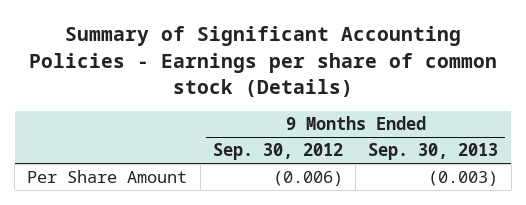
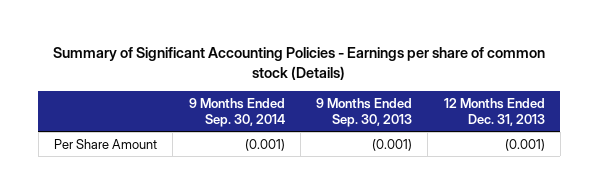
[212,143,343,161] Sep. 30, 2012 -> none
none -> [188,97,285,127] 9 Months Ended Sep. 30, 2014
none -> [443,97,545,126] 12 Months Ended Dec. 31, 2013
[428,171,499,187] (0.003) -> [372,138,413,151] (0.001)

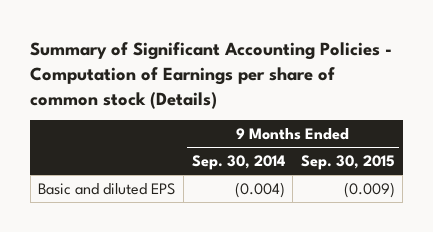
[53,47,546,81] Summary of Significant Accounting Policies - Earnings per share of common stock (Details) -> [30,41,393,109] Summary of Significant Accounting Policies - Computation of Earnings per share of common stock (Details)
[316,97,413,127] 9 Months Ended Sep. 30, 2013 -> none
[443,97,545,126] 12 Months Ended Dec. 31, 2013 -> none
none -> [300,155,395,171] Sep. 30, 2015
[54,138,158,149] Per Share Amount -> none
none -> [38,182,176,195] Basic and diluted EPS

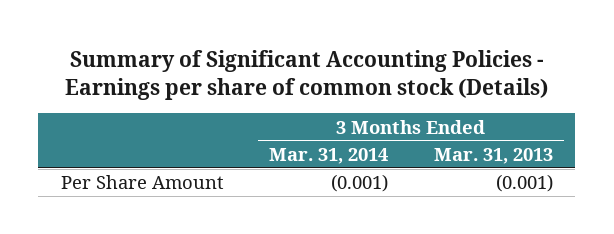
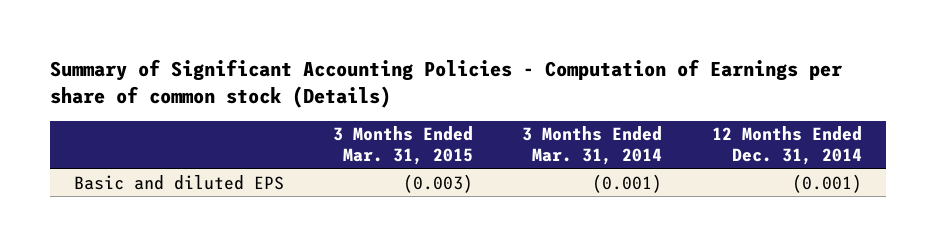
[64,49,548,101] Summary of Significant Accounting Policies - Earnings per share of common stock (Details) -> [49,59,843,109] Summary of Significant Accounting Policies - Computation of Earnings per share of common stock (Details)
[433,147,553,164] Mar. 31, 2013 -> none
none -> [333,126,474,165] 3 Months Ended Mar. 31, 2015
none -> [711,126,862,165] 12 Months Ended Dec. 31, 2014
[60,175,224,190] Per Share Amount -> [74,174,285,190] Basic and diluted EPS

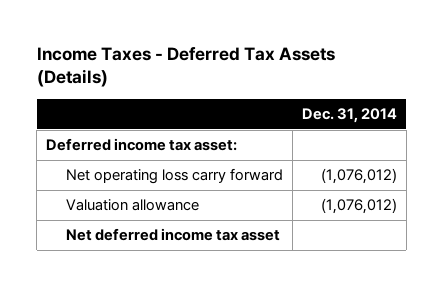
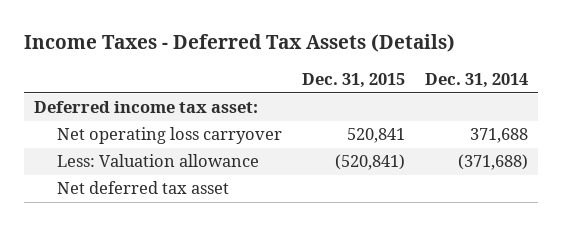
none -> [301,73,405,89] Dec. 31, 2015
[65,168,283,185] Net operating loss carry forward -> [56,127,282,145] Net operating loss carryover
[320,168,397,185] (1,076,012) -> [469,128,528,144] 371,688
[65,199,199,212] Valuation allowance -> [56,154,259,168] Less: Valuation allowance
[320,198,397,215] (1,076,012) -> [457,154,528,171] (371,688)
[65,228,280,242] Net deferred income tax asset -> [56,181,229,195] Net deferred tax asset

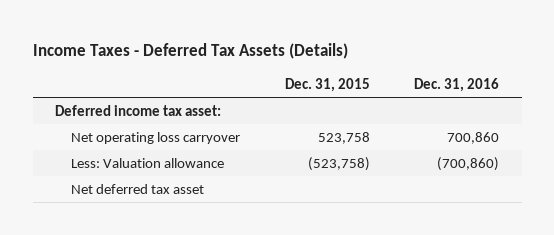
[424,73,528,89] Dec. 31, 2014 -> none
none -> [414,77,500,92] Dec. 31, 2016
[346,128,405,144] 520,841 -> [317,131,370,144] 523,758
[334,154,405,171] (520,841) -> [307,156,370,171] (523,758)

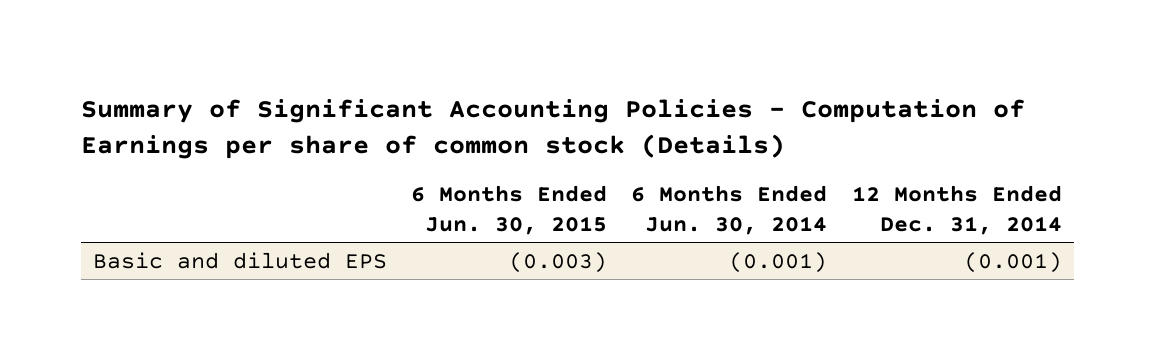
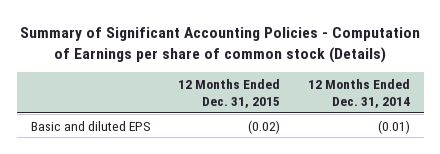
[411,185,608,236] 6 Months Ended Jun. 30, 2015 -> none
[631,185,828,236] 6 Months Ended Jun. 30, 2014 -> none
none -> [178,78,281,108] 12 Months Ended Dec. 31, 2015
[963,251,1062,273] (0.001) -> [377,119,410,134] (0.01)

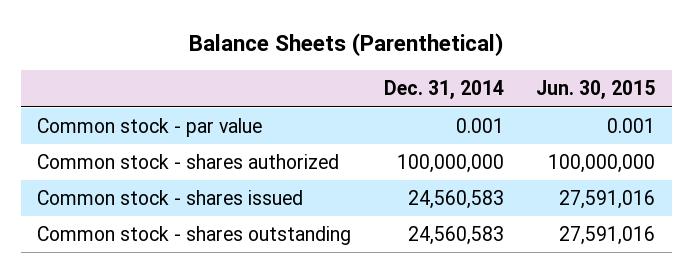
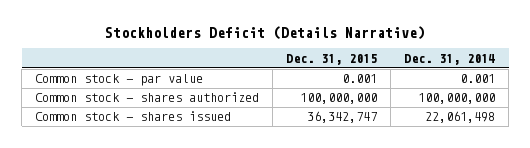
[189,33,504,57] Balance Sheets (Parenthetical) -> [105,25,426,40] Stockholders Deficit (Details Narrative)
[536,80,656,101] Jun. 30, 2015 -> none
none -> [286,53,378,65] Dec. 31, 2015
[37,226,352,246] Common stock - shares outstanding -> none
[407,190,504,210] 24,560,583 -> [425,111,496,124] 22,061,498

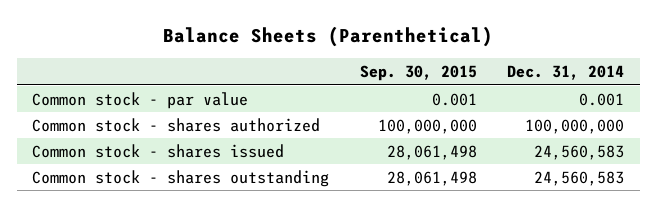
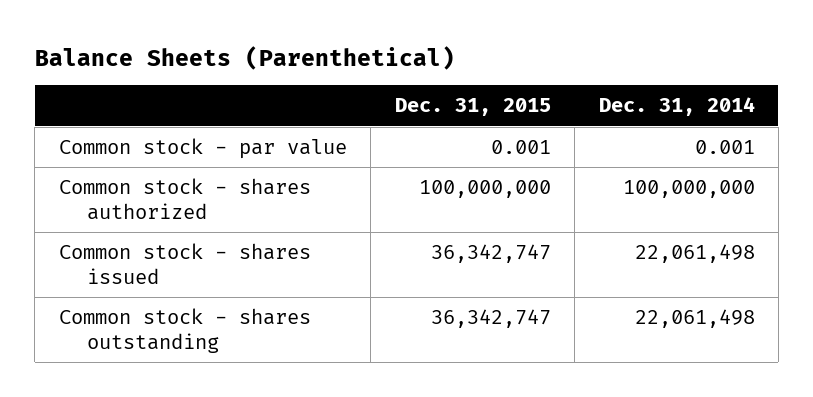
[359,65,477,82] Sep. 30, 2015 -> none
none -> [394,98,551,117] Dec. 31, 2015
[534,144,625,160] 24,560,583 -> [634,244,755,264] 22,061,498
[534,170,625,186] 24,560,583 -> [634,309,755,329] 22,061,498

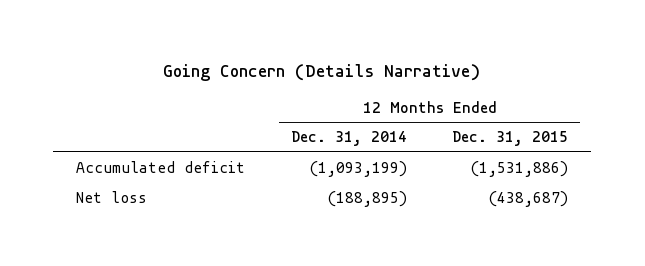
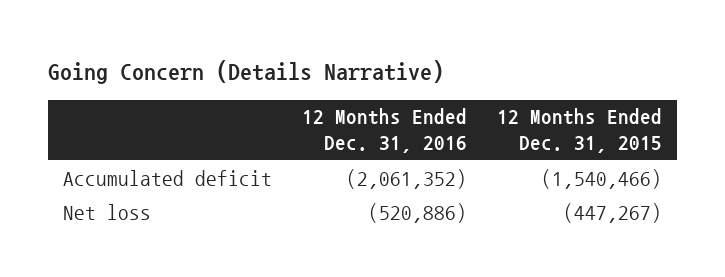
[290,131,407,147] Dec. 31, 2014 -> none
none -> [301,108,467,154] 12 Months Ended Dec. 31, 2016
[470,161,569,178] (1,531,886) -> [540,168,662,189] (1,540,466)
[488,191,569,208] (438,687) -> [562,202,662,223] (447,267)

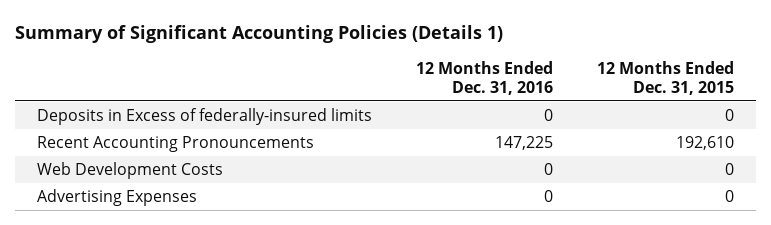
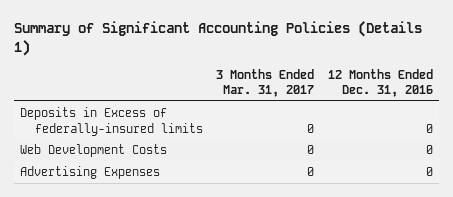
[597,61,735,95] 12 Months Ended Dec. 31, 2015 -> none
none -> [216,68,315,98] 3 Months Ended Mar. 31, 2017
[37,136,315,153] Recent Accounting Pronouncements -> none

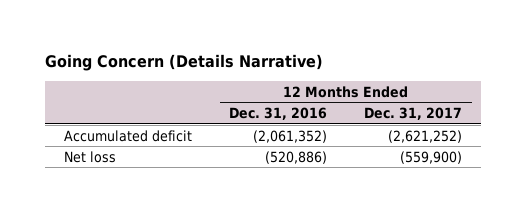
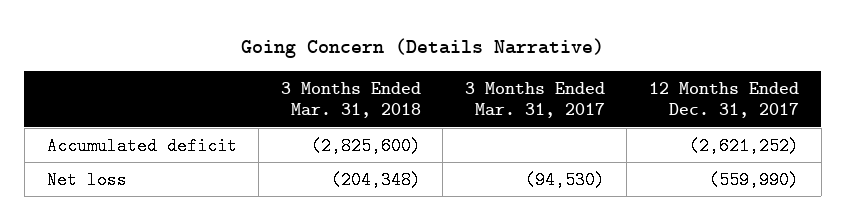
[229,107,328,121] Dec. 31, 2016 -> none
none -> [280,81,421,119] 3 Months Ended Mar. 31, 2018
none -> [464,81,605,119] 3 Months Ended Mar. 31, 2017
[400,150,463,164] (559,900) -> [709,170,800,189] (559,990)

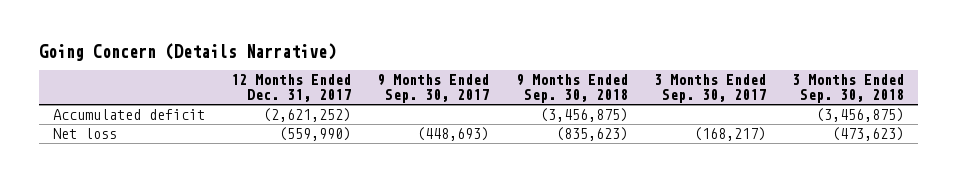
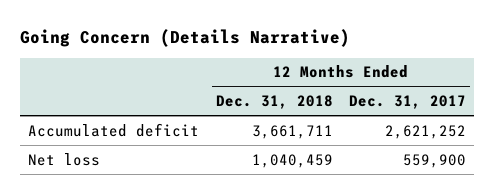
[377,74,490,104] 9 Months Ended Sep. 30, 2017 -> none
[515,74,628,104] 9 Months Ended Sep. 30, 2018 -> none
[654,74,767,104] 3 Months Ended Sep. 30, 2017 -> none
[792,74,905,104] 3 Months Ended Sep. 30, 2018 -> none
none -> [215,95,333,110] Dec. 31, 2018
[262,108,351,123] (2,621,252) -> [385,124,467,139] 2,621,252
[278,127,351,142] (559,990) -> [403,153,467,168] 559,900

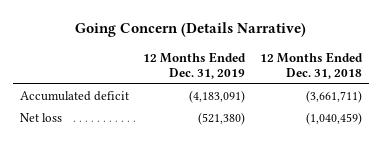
[349,95,467,110] Dec. 31, 2017 -> none
none -> [143,51,247,79] 12 Months Ended Dec. 31, 2019
[251,124,333,139] 3,661,711 -> [305,90,362,104] (3,661,711)
[251,153,333,168] 1,040,459 -> [305,112,362,126] (1,040,459)

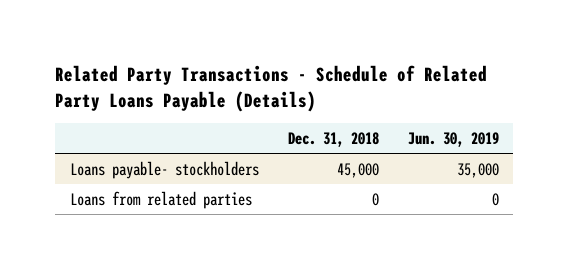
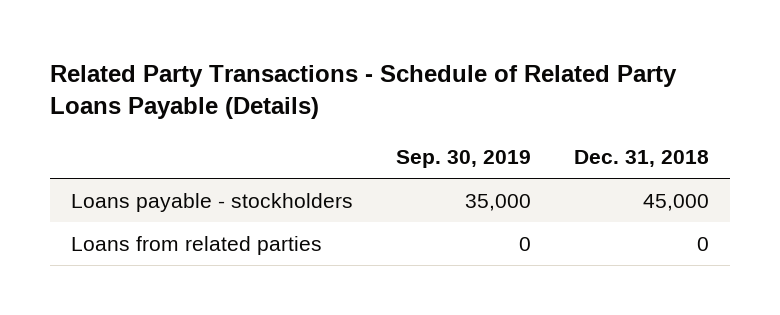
[407,132,499,148] Jun. 30, 2019 -> none
none -> [395,149,531,168] Sep. 30, 2019
[69,160,259,179] Loans payable- stockholders -> [71,192,354,212] Loans payable - stockholders

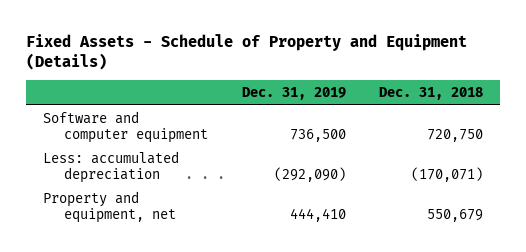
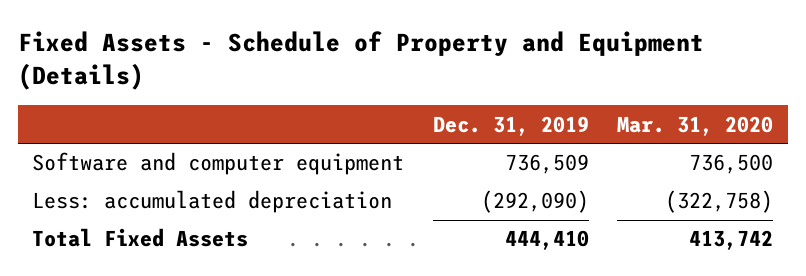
[379,87,484,101] Dec. 31, 2018 -> none
none -> [617,115,774,136] Mar. 31, 2020
[289,128,346,142] 736,500 -> [504,154,589,175] 736,509
[42,190,177,223] Property and equipment, net -> [32,228,249,248] Total Fixed Assets

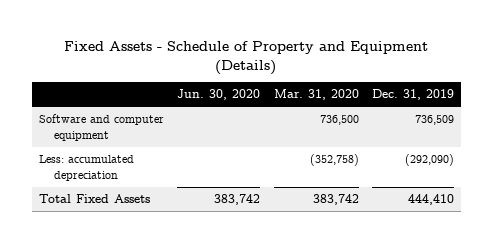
none -> [177,89,261,101] Jun. 30, 2020
[665,190,774,214] (322,758) -> [309,154,359,167] (352,758)
[689,230,774,251] 413,742 -> [312,194,359,206] 383,742

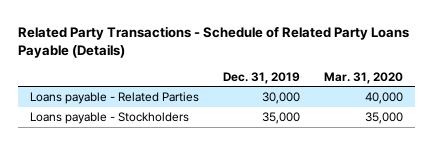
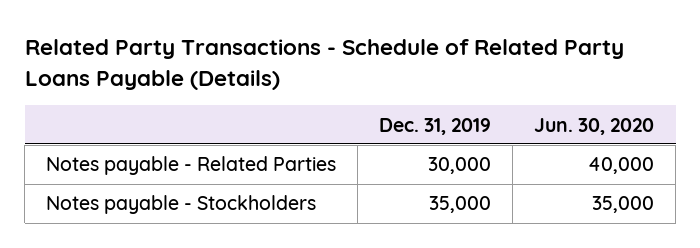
[323,71,403,84] Mar. 31, 2020 -> none
none -> [534,117,655,135] Jun. 30, 2020
[30,92,200,105] Loans payable - Related Parties -> [46,156,337,176] Notes payable - Related Parties
[30,112,190,125] Loans payable - Stockholders -> [46,195,317,215] Notes payable - Stockholders

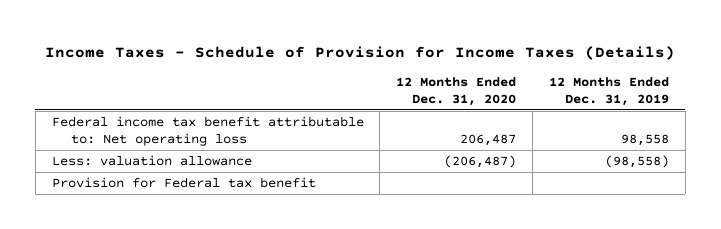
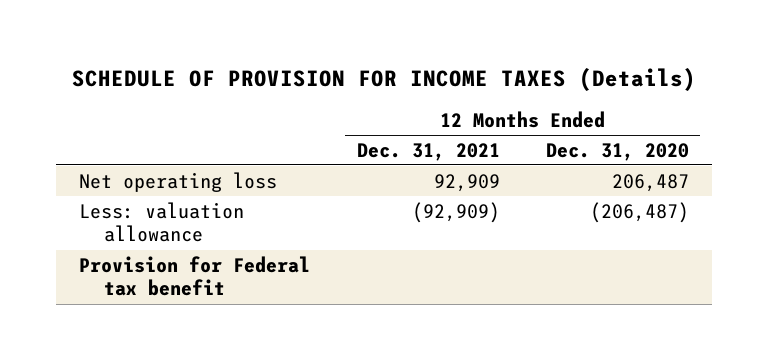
[45,45,676,60] Income Taxes - Schedule of Provision for Income Taxes (Details) -> [72,68,697,92] SCHEDULE OF PROVISION FOR INCOME TAXES (Details)
[548,76,669,106] 12 Months Ended Dec. 31, 2019 -> none
none -> [356,142,500,161] Dec. 31, 2021
[51,115,364,147] Federal income tax benefit attributable to: Net operating loss -> [79,171,278,192] Net operating loss

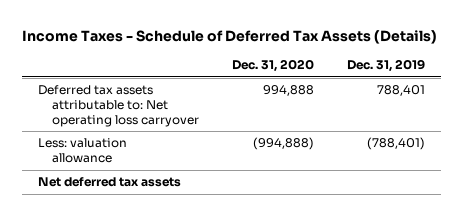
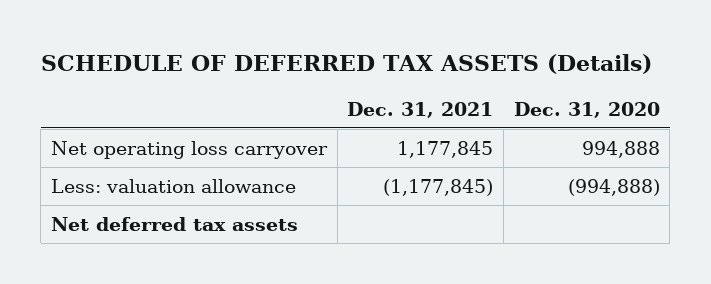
[21,29,437,44] Income Taxes - Schedule of Deferred Tax Assets (Details) -> [40,53,652,74] SCHEDULE OF DEFERRED TAX ASSETS (Details)
[346,59,425,73] Dec. 31, 2019 -> none
none -> [347,101,494,118] Dec. 31, 2021
[38,85,200,127] Deferred tax assets attributable to: Net operating loss carryover -> [50,141,328,160] Net operating loss carryover

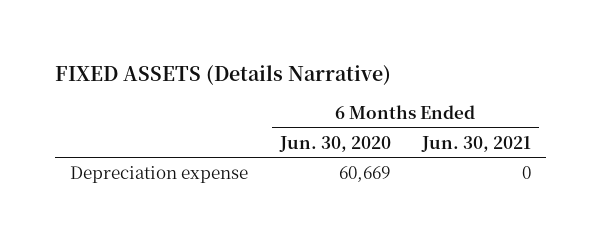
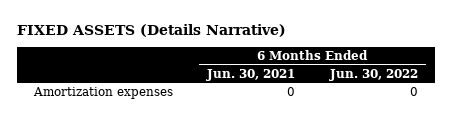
[278,135,391,152] Jun. 30, 2020 -> none
none -> [328,68,418,81] Jun. 30, 2022
[70,166,249,184] Depreciation expense -> [32,87,173,100] Amortization expenses

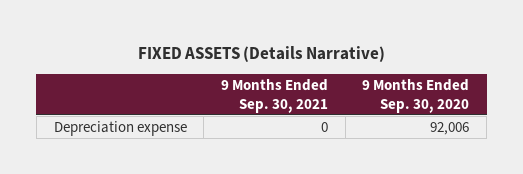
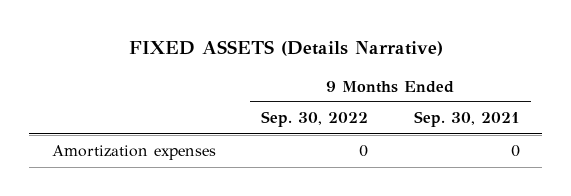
[362,79,470,113] 9 Months Ended Sep. 30, 2020 -> none
none -> [261,111,369,128] Sep. 30, 2022
[53,121,187,137] Depreciation expense -> [51,145,216,161] Amortization expenses

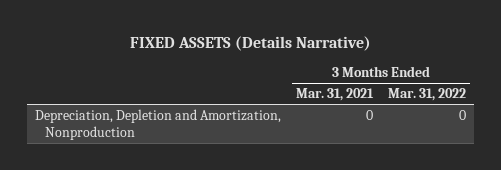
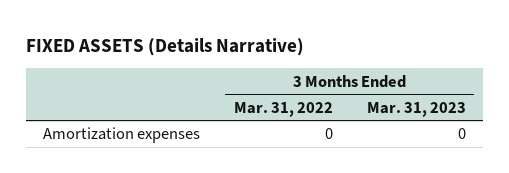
[296,88,375,102] Mar. 31, 2021 -> none
none -> [366,101,466,117] Mar. 31, 2023
[34,109,281,141] Depreciation, Depletion and Amortization, Nonproduction -> [43,127,201,144] Amortization expenses

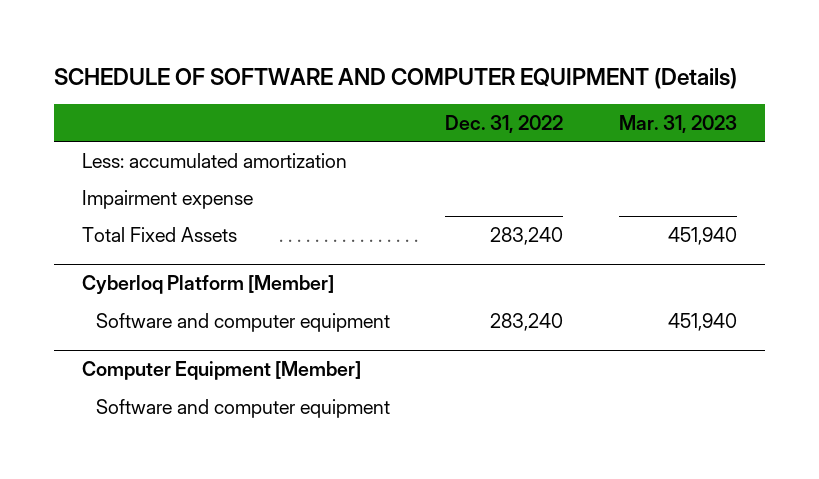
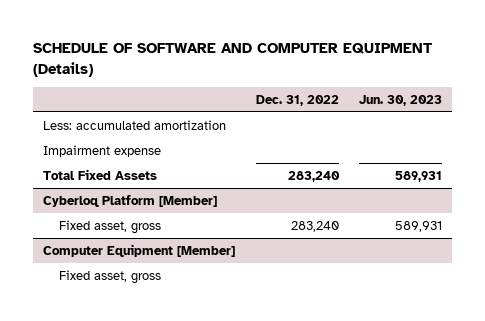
[618,114,737,133] Mar. 31, 2023 -> none
none -> [359,94,443,106] Jun. 30, 2023
[95,312,390,332] Software and computer equipment -> [58,219,161,234] Fixed asset, gross
[95,398,390,418] Software and computer equipment -> [58,269,161,284] Fixed asset, gross

